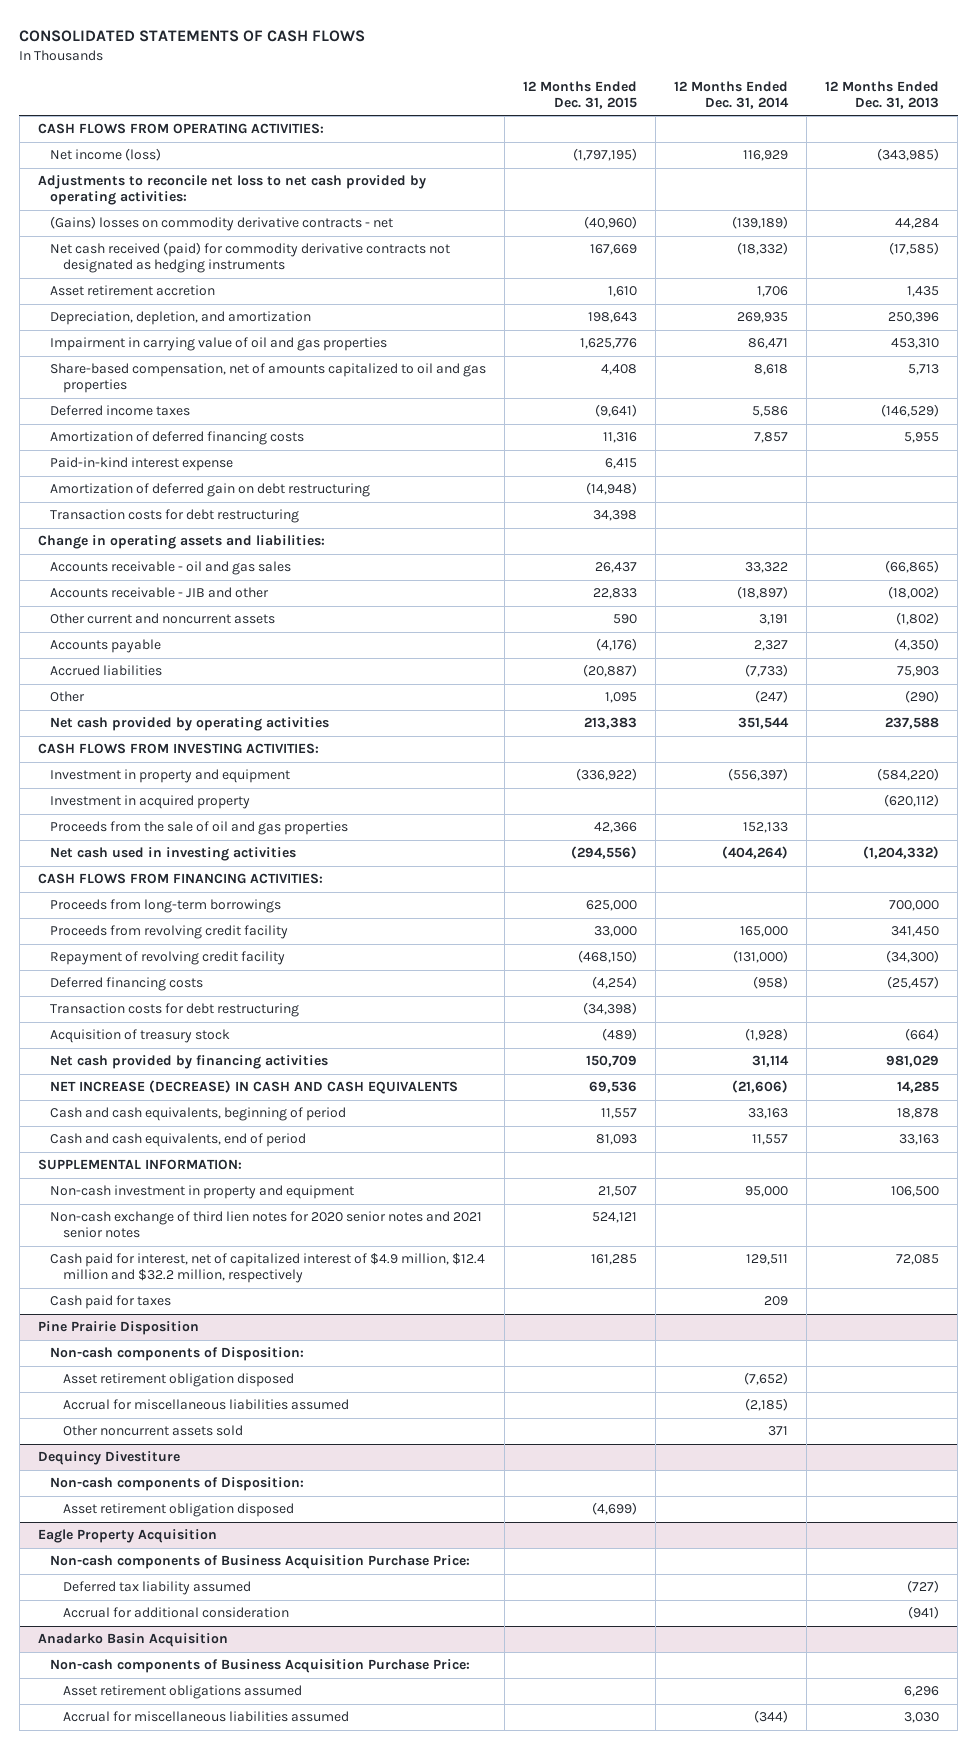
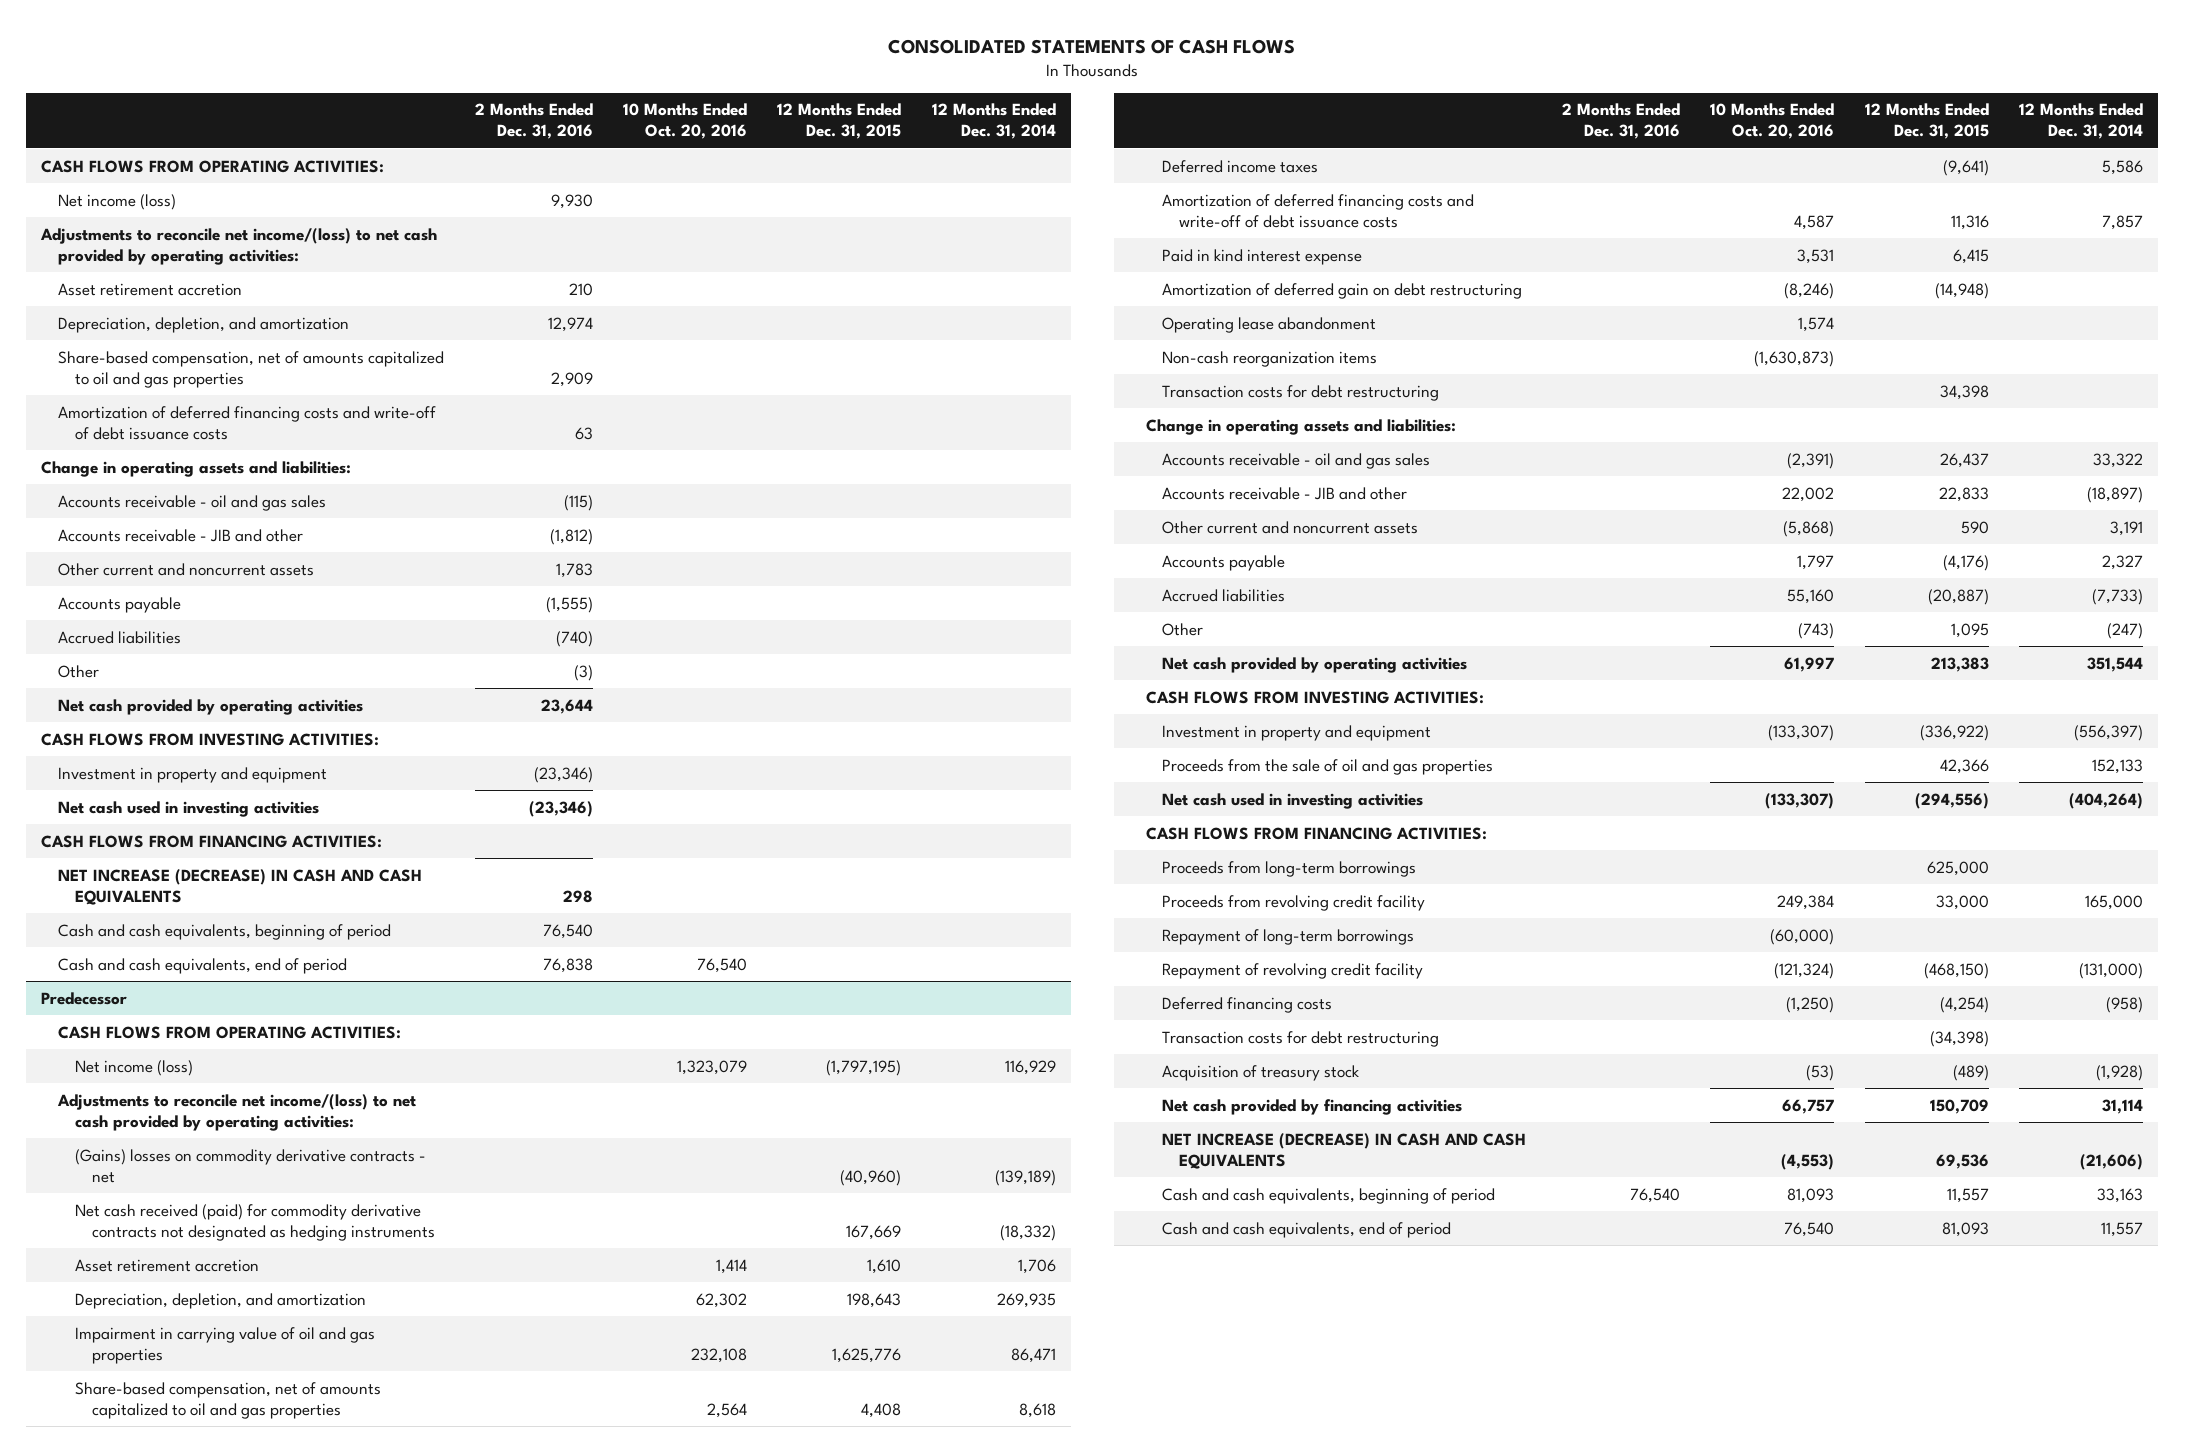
[825,80,940,109] 12 Months Ended Dec. 31, 2013 -> none
none -> [474,103,593,140] 2 Months Ended Dec. 31, 2016
none -> [623,103,748,140] 10 Months Ended Oct. 20, 2016
none -> [58,193,177,210] Net income (loss)
none -> [40,227,438,265] Adjustments to reconcile net income/(loss) to net cash provided by operating activities:
none -> [58,282,243,296] Asset retirement accretion
none -> [58,316,350,333] Depreciation, depletion, and amortization
none -> [58,350,445,388] Share-based compensation, net of amounts capitalized to oil and gas properties
none -> [58,405,437,440] Amortization of deferred financing costs and write-off of debt issuance costs
none -> [41,460,352,477] Change in operating assets and liabilities:
none -> [58,494,327,511] Accounts receivable - oil and gas sales
none -> [58,528,304,542] Accounts receivable - JIB and other
none -> [58,562,315,576] Other current and noncurrent assets
none -> [58,596,182,613] Accounts payable
none -> [58,630,182,644] Accrued liabilities
none -> [58,664,100,678] Other
none -> [58,698,364,715] Net cash provided by operating activities
none -> [41,732,380,746] CASH FLOWS FROM INVESTING ACTIVITIES:
none -> [58,766,328,783] Investment in property and equipment
none -> [58,800,320,817] Net cash used in investing activities
none -> [41,834,383,848] CASH FLOWS FROM FINANCING ACTIVITIES:
none -> [58,868,423,905] NET INCREASE (DECREASE) IN CASH AND CASH EQUIVALENTS
none -> [58,923,392,940] Cash and cash equivalents, beginning of period
none -> [58,957,348,974] Cash and cash equivalents, end of period
none -> [41,991,128,1005] Predecessor
none -> [58,1025,402,1039] CASH FLOWS FROM OPERATING ACTIVITIES:
[37,175,426,206] Adjustments to reconcile net loss to net cash provided by operating activities: -> [57,1093,417,1131] Adjustments to reconcile net income/(loss) to net cash provided by operating activities:
[50,431,305,446] Amortization of deferred financing costs -> [1162,193,1475,228] Amortization of deferred financing costs and write-off of debt issuance costs
[50,457,234,472] Paid-in-kind interest expense -> [1162,248,1363,265] Paid in kind interest expense
none -> [1162,316,1377,333] Operating lease abandonment
none -> [1162,350,1378,367] Non-cash reorganization items
[50,795,251,810] Investment in acquired property -> none
none -> [1162,928,1415,945] Repayment of long-term borrowings
[37,1159,242,1171] SUPPLEMENTAL INFORMATION: -> none
[50,1185,355,1200] Non-cash investment in property and equipment -> none
[50,1211,483,1239] Non-cash exchange of third lien notes for 2020 senior notes and 2021 senior notes -> none
[50,1253,486,1284] Cash paid for interest, net of capitalized interest of $4.9 million, $12.4 million and $32.2 million, respectively -> none
[50,1295,172,1310] Cash paid for taxes -> none
[37,1321,199,1336] Pine Prairie Disposition -> none
[50,1347,305,1362] Non-cash components of Disposition: -> none
[62,1373,294,1388] Asset retirement obligation disposed -> none
[62,1399,349,1411] Accrual for miscellaneous liabilities assumed -> none
[62,1425,243,1437] Other noncurrent assets sold -> none
[37,1451,180,1466] Dequincy Divestiture -> none
[50,1477,305,1492] Non-cash components of Disposition: -> none
[62,1503,294,1518] Asset retirement obligation disposed -> none
[37,1529,217,1544] Eagle Property Acquisition -> none
[50,1555,471,1570] Non-cash components of Business Acquisition Purchase Price: -> none
[62,1581,251,1596] Deferred tax liability assumed -> none
[62,1607,289,1619] Accrual for additional consideration -> none
[37,1633,228,1648] Anadarko Basin Acquisition -> none
[50,1659,471,1674] Non-cash components of Business Acquisition Purchase Price: -> none
[62,1685,302,1700] Asset retirement obligations assumed -> none
[62,1711,349,1723] Accrual for miscellaneous liabilities assumed -> none

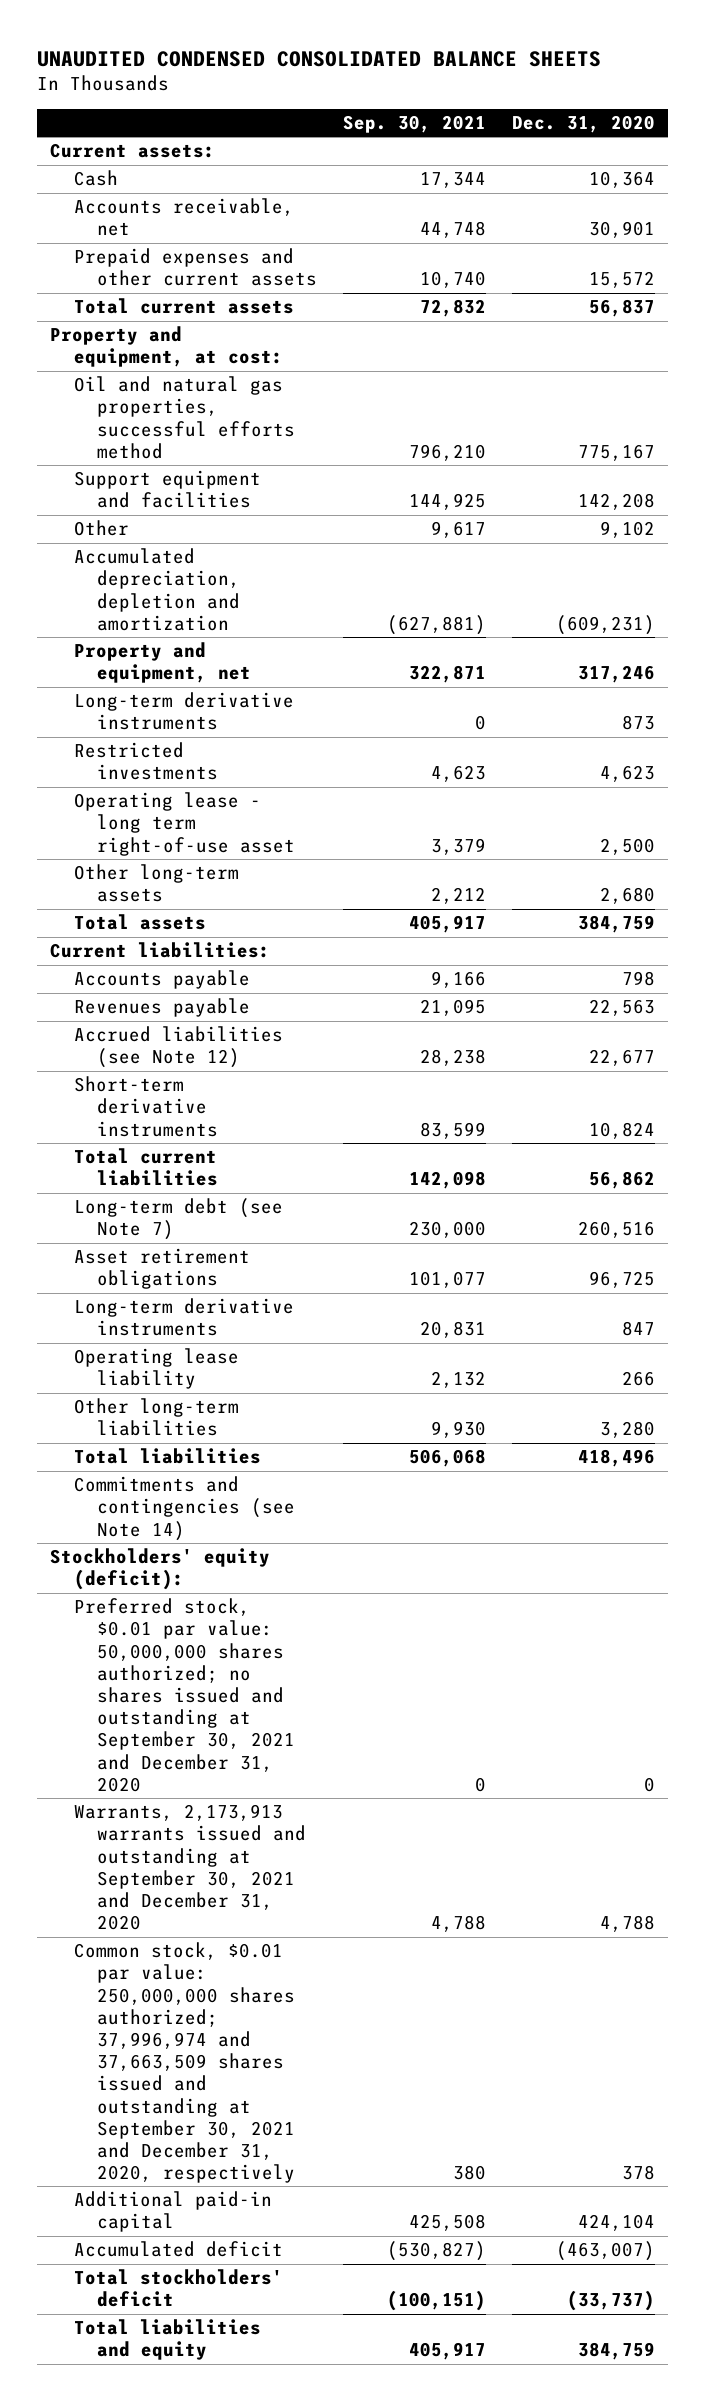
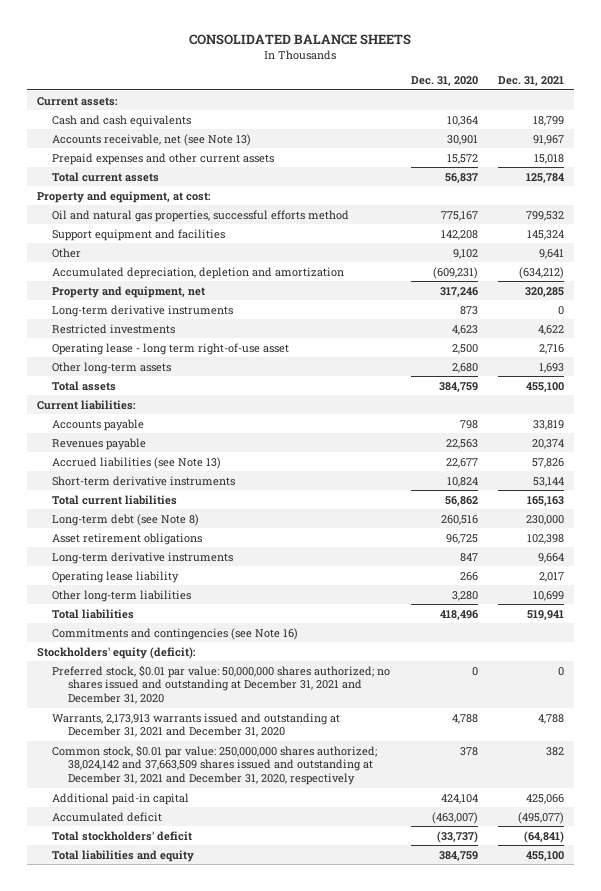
[37,50,602,67] UNAUDITED CONDENSED CONSOLIDATED BALANCE SHEETS -> [189,33,412,45] CONSOLIDATED BALANCE SHEETS
[342,115,486,134] Sep. 30, 2021 -> none
none -> [497,75,564,86] Dec. 31, 2021
[73,170,118,187] Cash -> [52,114,192,127] Cash and cash equivalents
[73,198,294,237] Accounts receivable, net -> [52,133,252,146] Accounts receivable, net (see Note 13)
[73,1026,283,1069] Accrued liabilities (see Note 12) -> [52,456,222,469] Accrued liabilities (see Note 13)
[73,1198,283,1241] Long-term debt (see Note 7) -> [52,513,200,526] Long-term debt (see Note 8)
[73,1476,295,1541] Commitments and contingencies (see Note 14) -> [52,627,299,640] Commitments and contingencies (see Note 16)
[73,1598,295,1792] Preferred stock, $0.01 par value: 50,000,000 shares authorized; no shares issued and outstanding at September 30, 2021 and December 31, 2020 -> [52,664,391,705] Preferred stock, $0.01 par value: 50,000,000 shares authorized; no shares issued and outstanding at December 31, 2021 and December 31, 2020
[73,1804,306,1931] Warrants, 2,173,913 warrants issued and outstanding at September 30, 2021 and December 31, 2020 -> [52,712,341,738] Warrants, 2,173,913 warrants issued and outstanding at December 31, 2021 and December 31, 2020
[73,1942,295,2184] Common stock, $0.01 par value: 250,000,000 shares authorized; 37,996,974 and 37,663,509 shares issued and outstanding at September 30, 2021 and December 31, 2020, respectively -> [52,744,378,786] Common stock, $0.01 par value: 250,000,000 shares authorized; 38,024,142 and 37,663,509 shares issued and outstanding at December 31, 2021 and December 31, 2020, respectively

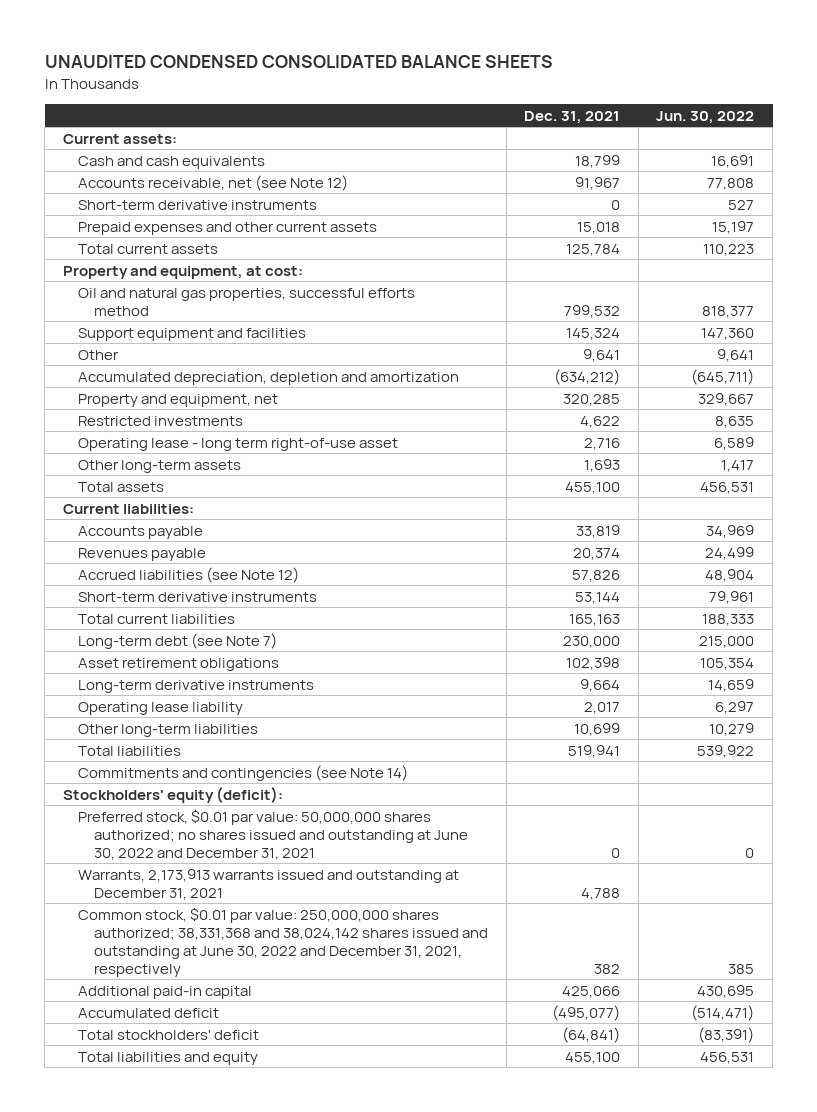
[189,33,412,45] CONSOLIDATED BALANCE SHEETS -> [44,55,553,69] UNAUDITED CONDENSED CONSOLIDATED BALANCE SHEETS
[410,75,478,86] Dec. 31, 2020 -> none
none -> [656,110,755,124] Jun. 30, 2022
[52,133,252,146] Accounts receivable, net (see Note 13) -> [78,174,349,191] Accounts receivable, net (see Note 12)
none -> [78,199,318,210] Short-term derivative instruments
[52,304,234,317] Long-term derivative instruments -> none
[52,456,222,469] Accrued liabilities (see Note 13) -> [78,566,300,583] Accrued liabilities (see Note 12)
[52,513,200,526] Long-term debt (see Note 8) -> [78,632,278,649] Long-term debt (see Note 7)
[52,627,299,640] Commitments and contingencies (see Note 16) -> [78,764,409,781] Commitments and contingencies (see Note 14)
[52,664,391,705] Preferred stock, $0.01 par value: 50,000,000 shares authorized; no shares issued and outstanding at December 31, 2021 and December 31, 2020 -> [78,808,469,860] Preferred stock, $0.01 par value: 50,000,000 shares authorized; no shares issued and outstanding at June 30, 2022 and December 31, 2021
[52,712,341,738] Warrants, 2,173,913 warrants issued and outstanding at December 31, 2021 and December 31, 2020 -> [78,868,460,900] Warrants, 2,173,913 warrants issued and outstanding at December 31, 2021
[52,744,378,786] Common stock, $0.01 par value: 250,000,000 shares authorized; 38,024,142 and 37,663,509 shares issued and outstanding at December 31, 2021 and December 31, 2020, respectively -> [78,906,489,977] Common stock, $0.01 par value: 250,000,000 shares authorized; 38,331,368 and 38,024,142 shares issued and outstanding at June 30, 2022 and December 31, 2021, respectively

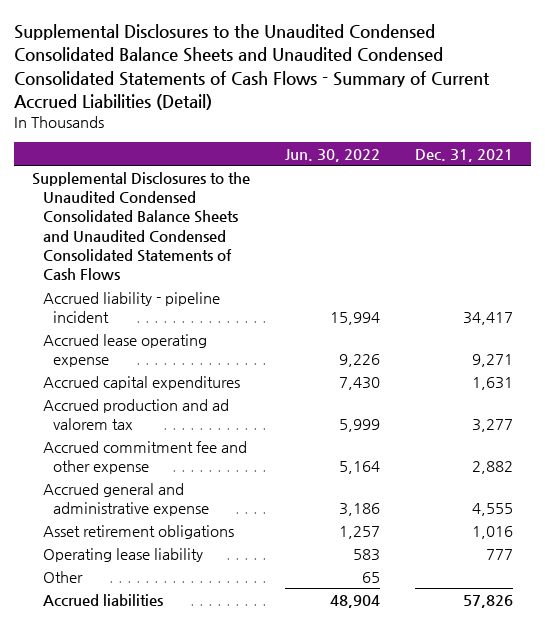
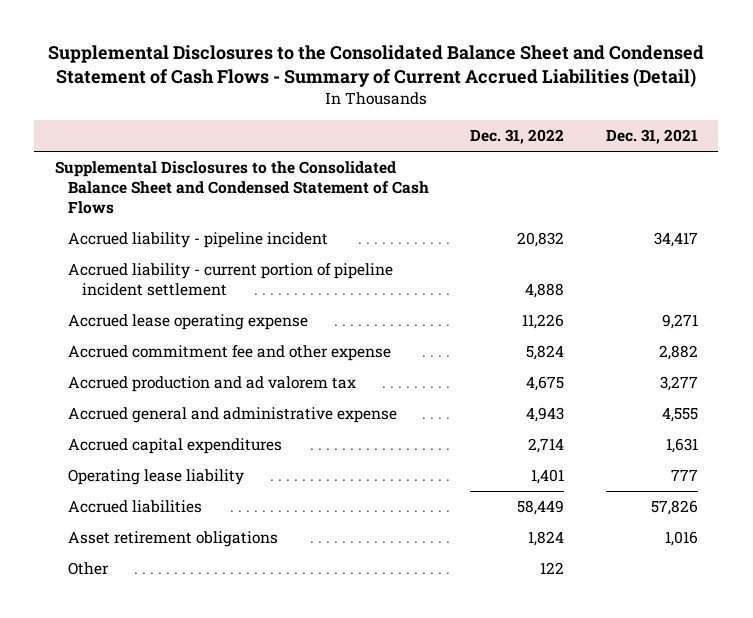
[13,24,490,110] Supplemental Disclosures to the Unaudited Condensed Consolidated Balance Sheets and Unaudited Condensed Consolidated Statements of Cash Flows - Summary of Current Accrued Liabilities (Detail) -> [48,44,705,88] Supplemental Disclosures to the Consolidated Balance Sheet and Condensed Statement of Cash Flows - Summary of Current Accrued Liabilities (Detail)
[284,148,380,162] Jun. 30, 2022 -> none
none -> [470,129,565,145] Dec. 31, 2022
[31,171,250,281] Supplemental Disclosures to the Unaudited Condensed Consolidated Balance Sheets and Unaudited Condensed Consolidated Statements of Cash Flows -> [55,161,430,214] Supplemental Disclosures to the Consolidated Balance Sheet and Condensed Statement of Cash Flows
none -> [68,263,394,296] Accrued liability - current portion of pipeline incident settlement
[42,398,229,431] Accrued production and ad valorem tax -> [68,376,357,393] Accrued production and ad valorem tax
[42,375,240,390] Accrued capital expenditures -> [68,438,283,455] Accrued capital expenditures
[42,524,234,539] Asset retirement obligations -> [68,531,279,548] Asset retirement obligations
[42,570,83,583] Other -> [68,562,110,576] Other

